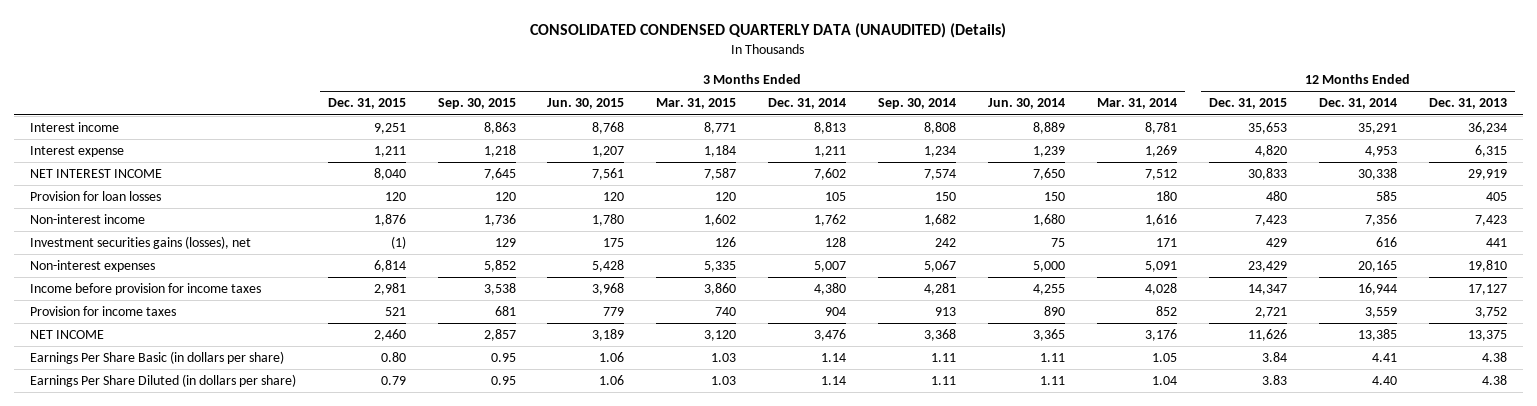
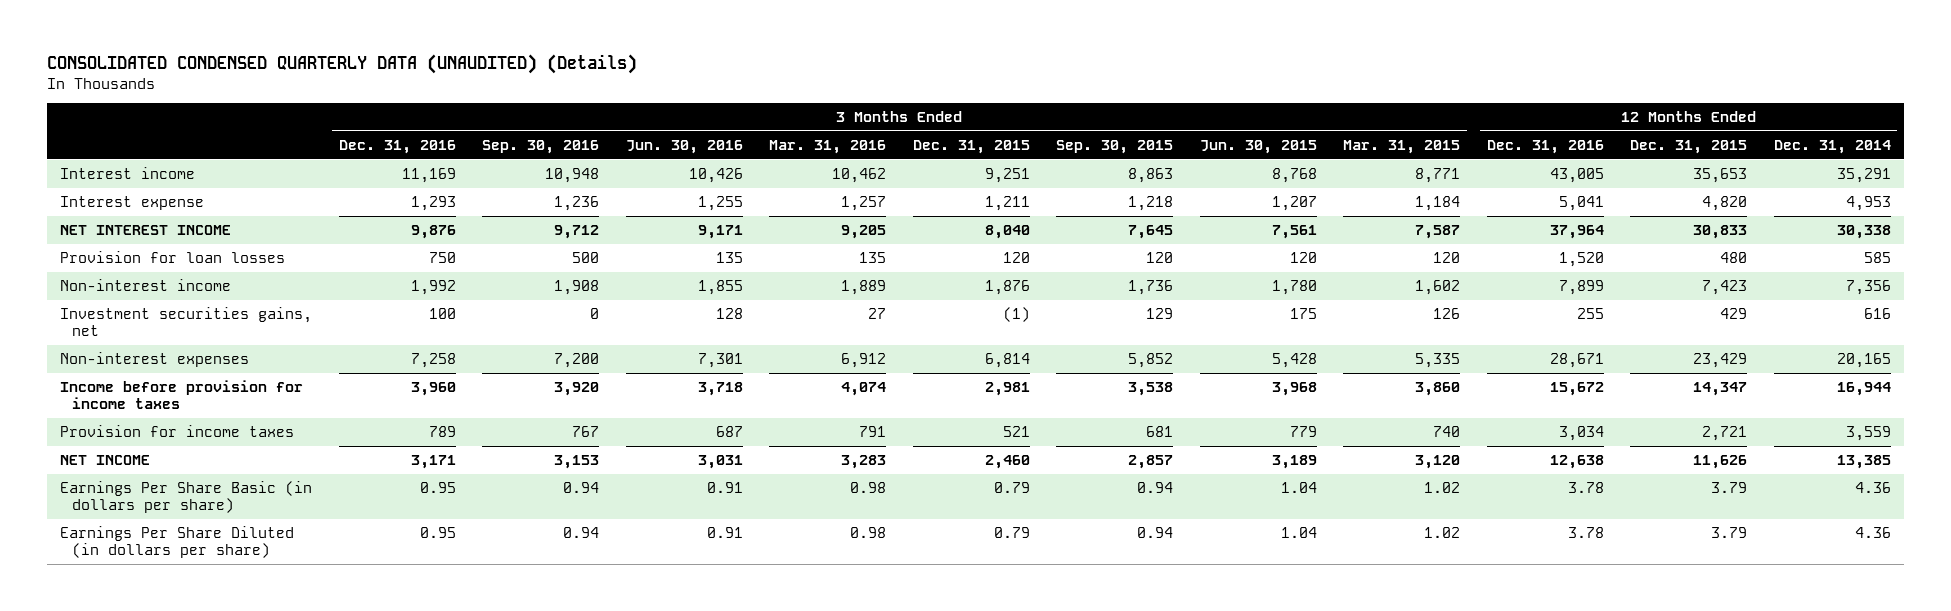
[768,98,847,110] Dec. 31, 2014 -> none
[878,98,957,110] Sep. 30, 2014 -> none
[988,98,1066,110] Jun. 30, 2014 -> none
[1097,98,1178,110] Mar. 31, 2014 -> none
[1428,98,1507,110] Dec. 31, 2013 -> none
none -> [338,139,456,154] Dec. 31, 2016
none -> [482,139,600,154] Sep. 30, 2016
none -> [625,139,743,154] Jun. 30, 2016
none -> [769,139,887,154] Mar. 31, 2016
none -> [1486,139,1604,154] Dec. 31, 2016
[29,236,251,250] Investment securities gains (losses), net -> [60,306,313,336] Investment securities gains, net
[380,352,406,363] 0.80 -> [993,481,1030,493] 0.79
[490,353,516,363] 0.95 -> [1137,481,1174,493] 0.94
[599,352,625,363] 1.06 -> [1280,481,1317,493] 1.04
[711,353,737,363] 1.03 -> [1424,481,1461,493] 1.02
[1262,352,1288,363] 3.84 -> [1711,481,1748,493] 3.79
[1372,353,1398,363] 4.41 -> [1854,481,1891,493] 4.36
[490,376,516,386] 0.95 -> [1137,526,1174,538] 0.94
[599,375,625,386] 1.06 -> [1280,526,1317,538] 1.04
[711,376,737,386] 1.03 -> [1424,526,1461,538] 1.02
[1262,375,1288,386] 3.83 -> [1711,526,1748,538] 3.79
[1372,376,1398,386] 4.40 -> [1854,526,1891,538] 4.36

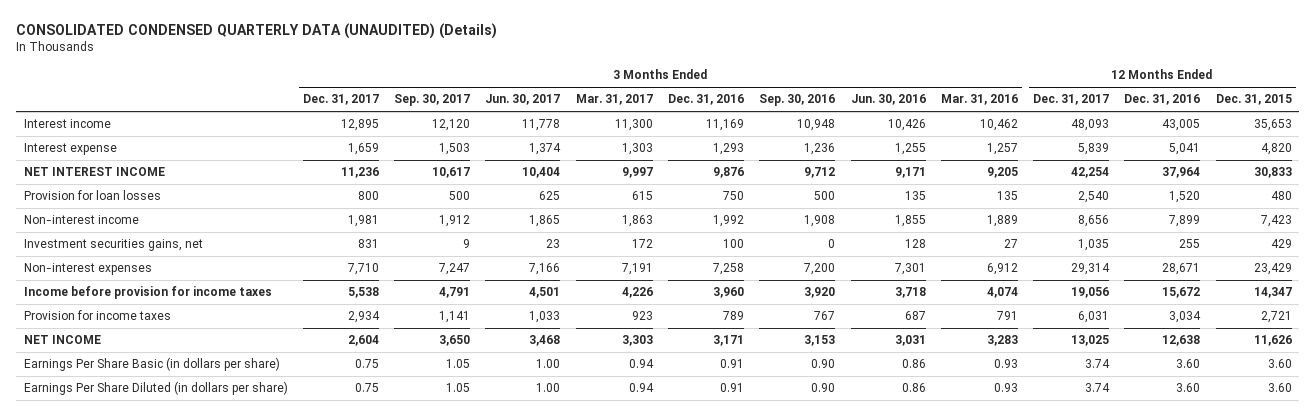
[912,139,1030,154] Dec. 31, 2015 -> none
[1056,139,1174,154] Sep. 30, 2015 -> none
[1199,139,1317,154] Jun. 30, 2015 -> none
[1343,139,1461,154] Mar. 31, 2015 -> none
[1773,139,1891,154] Dec. 31, 2014 -> none
none -> [302,94,379,106] Dec. 31, 2017
none -> [394,94,471,107] Sep. 30, 2017
none -> [485,94,561,106] Jun. 30, 2017
none -> [575,94,653,106] Mar. 31, 2017
none -> [1033,94,1110,106] Dec. 31, 2017
[419,481,456,493] 0.95 -> [720,359,745,369] 0.91
[563,481,600,493] 0.94 -> [811,359,836,369] 0.90
[706,481,743,493] 0.91 -> [901,359,926,369] 0.86
[850,481,887,493] 0.98 -> [993,359,1018,369] 0.93
[1567,481,1604,493] 3.78 -> [1176,359,1201,369] 3.60
[1711,481,1748,493] 3.79 -> [1267,359,1292,369] 3.60
[419,526,456,538] 0.95 -> [720,383,745,393] 0.91
[563,526,600,538] 0.94 -> [811,383,836,393] 0.90
[706,526,743,538] 0.91 -> [901,383,926,393] 0.86
[850,526,887,538] 0.98 -> [993,383,1018,393] 0.93
[1567,526,1604,538] 3.78 -> [1176,383,1201,393] 3.60
[1711,526,1748,538] 3.79 -> [1267,383,1292,393] 3.60

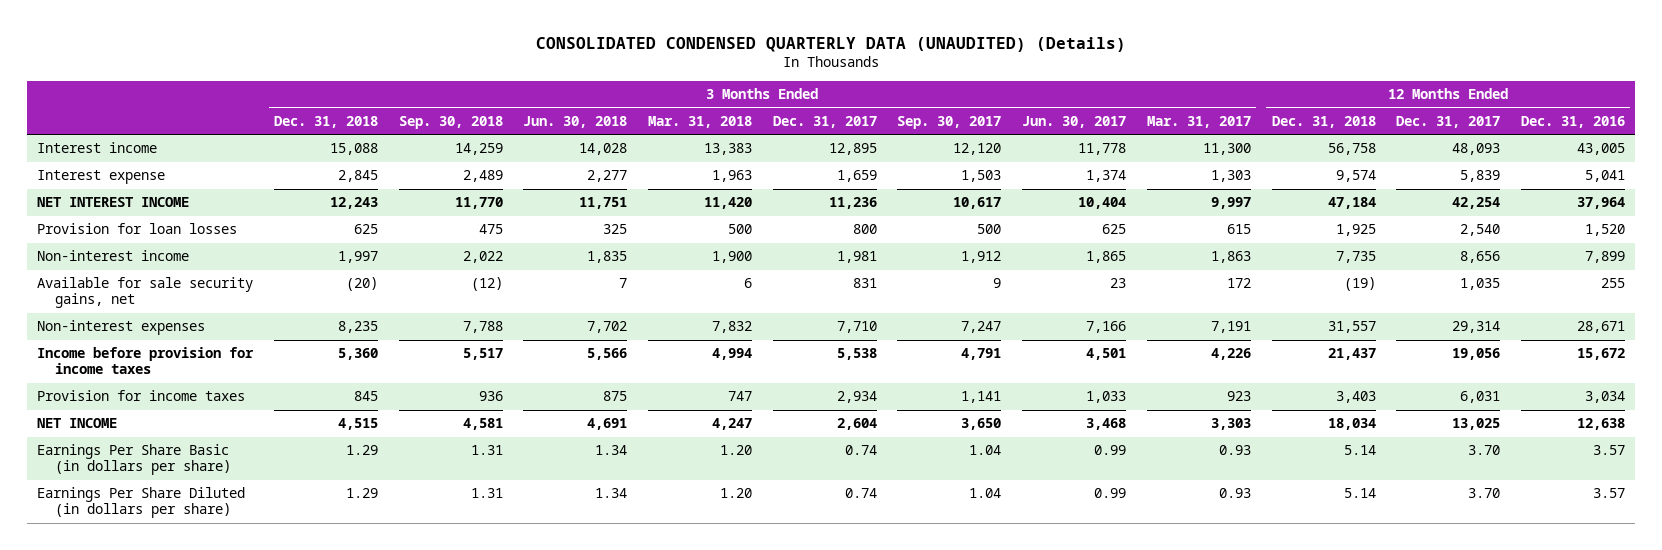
[668,94,745,106] Dec. 31, 2016 -> none
[759,94,836,107] Sep. 30, 2016 -> none
[850,94,926,106] Jun. 30, 2016 -> none
[940,94,1018,106] Mar. 31, 2016 -> none
[1215,94,1292,106] Dec. 31, 2015 -> none
none -> [274,116,379,129] Dec. 31, 2018
none -> [398,116,503,130] Sep. 30, 2018
none -> [523,116,628,129] Jun. 30, 2018
none -> [648,116,753,129] Mar. 31, 2018
none -> [1271,116,1376,129] Dec. 31, 2018
[23,239,203,252] Investment securities gains, net -> [37,277,254,309] Available for sale security gains, net
[354,359,379,369] 0.75 -> [844,445,877,456] 0.74
[446,359,471,369] 1.05 -> [969,445,1002,456] 1.04
[536,359,561,369] 1.00 -> [1094,445,1127,456] 0.99
[628,359,654,369] 0.94 -> [1218,445,1251,456] 0.93
[1085,359,1111,369] 3.74 -> [1468,445,1501,456] 3.70
[1176,359,1201,369] 3.60 -> [1592,445,1625,456] 3.57
[354,383,379,393] 0.75 -> [844,488,877,499] 0.74
[446,383,471,393] 1.05 -> [969,488,1002,499] 1.04
[536,383,561,393] 1.00 -> [1094,488,1127,499] 0.99
[628,383,654,393] 0.94 -> [1218,488,1251,499] 0.93
[1085,383,1111,393] 3.74 -> [1468,488,1501,499] 3.70
[1176,383,1201,393] 3.60 -> [1592,488,1625,499] 3.57

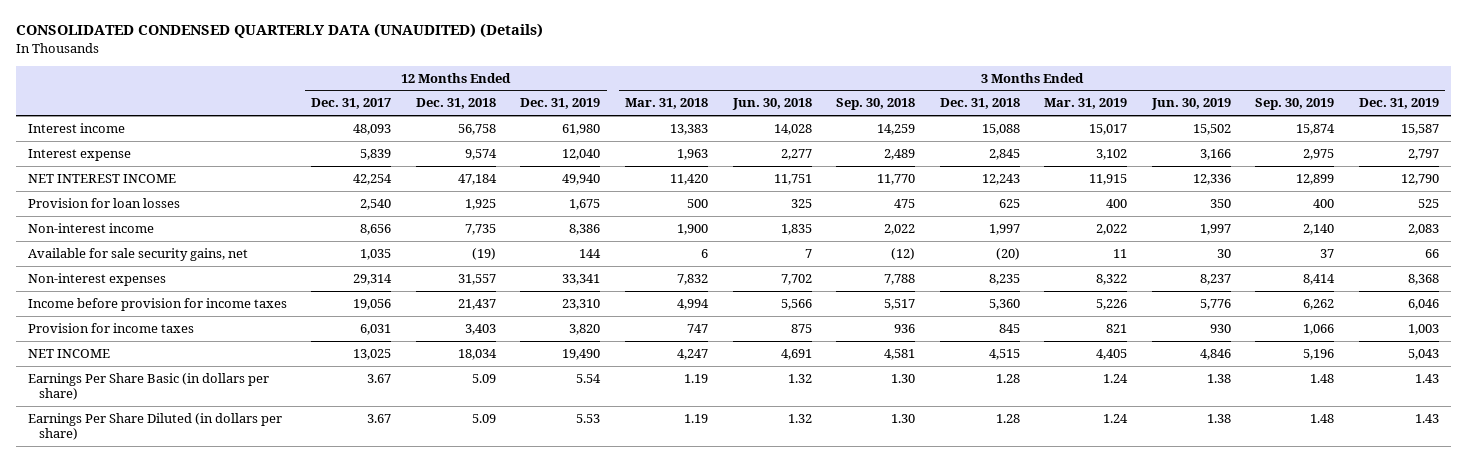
[772,116,877,129] Dec. 31, 2017 -> none
[897,116,1002,130] Sep. 30, 2017 -> none
[1022,116,1127,129] Jun. 30, 2017 -> none
[1146,116,1251,129] Mar. 31, 2017 -> none
[1520,116,1625,129] Dec. 31, 2016 -> none
none -> [520,98,601,110] Dec. 31, 2019
none -> [1044,98,1128,110] Mar. 31, 2019
none -> [1150,98,1231,111] Jun. 30, 2019
none -> [1255,98,1335,111] Sep. 30, 2019
none -> [1358,98,1439,110] Dec. 31, 2019
[346,445,379,456] 1.29 -> [995,373,1020,383] 1.28
[470,445,503,456] 1.31 -> [891,373,916,383] 1.30
[595,445,628,456] 1.34 -> [787,373,812,383] 1.32
[720,445,753,456] 1.20 -> [683,373,708,383] 1.19
[1343,445,1376,456] 5.14 -> [471,373,496,383] 5.09
[1468,445,1501,456] 3.70 -> [367,373,392,383] 3.67
[346,488,379,499] 1.29 -> [995,413,1020,423] 1.28
[470,488,503,499] 1.31 -> [891,413,916,423] 1.30
[595,488,628,499] 1.34 -> [787,413,812,423] 1.32
[720,488,753,499] 1.20 -> [683,413,708,423] 1.19
[1343,488,1376,499] 5.14 -> [471,413,496,423] 5.09
[1468,488,1501,499] 3.70 -> [367,413,392,423] 3.67

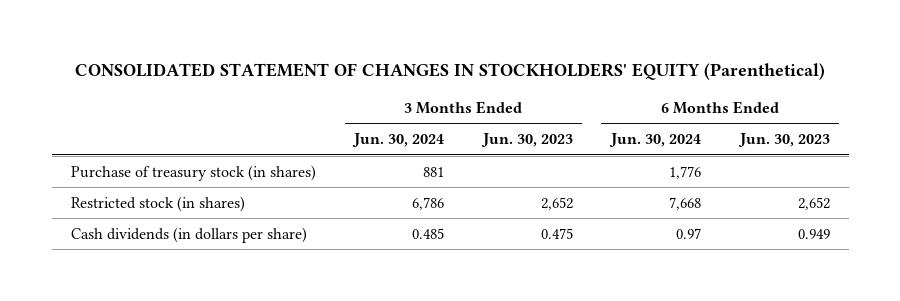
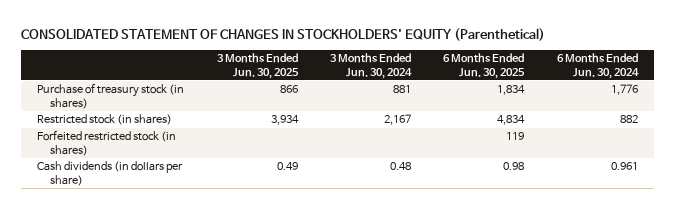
[480,133,573,148] Jun. 30, 2023 -> none
[737,133,830,148] Jun. 30, 2023 -> none
none -> [216,53,299,79] 3 Months Ended Jun. 30, 2025
none -> [443,53,526,79] 6 Months Ended Jun. 30, 2025
[412,196,445,210] 6,786 -> [384,114,412,126] 2,167
[669,196,702,210] 7,668 -> [619,115,638,124] 882
none -> [37,130,177,156] Forfeited restricted stock (in shares)
[412,227,445,239] 0.485 -> [390,162,412,171] 0.48
[676,227,702,239] 0.97 -> [610,162,638,171] 0.961

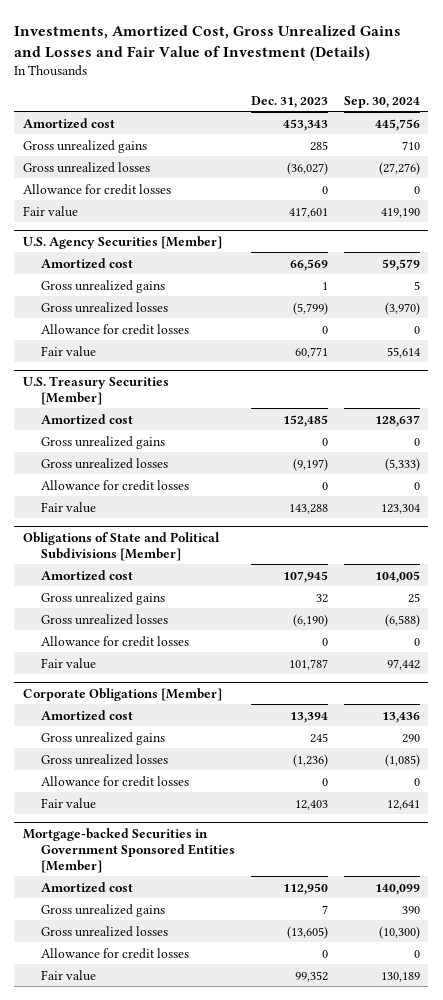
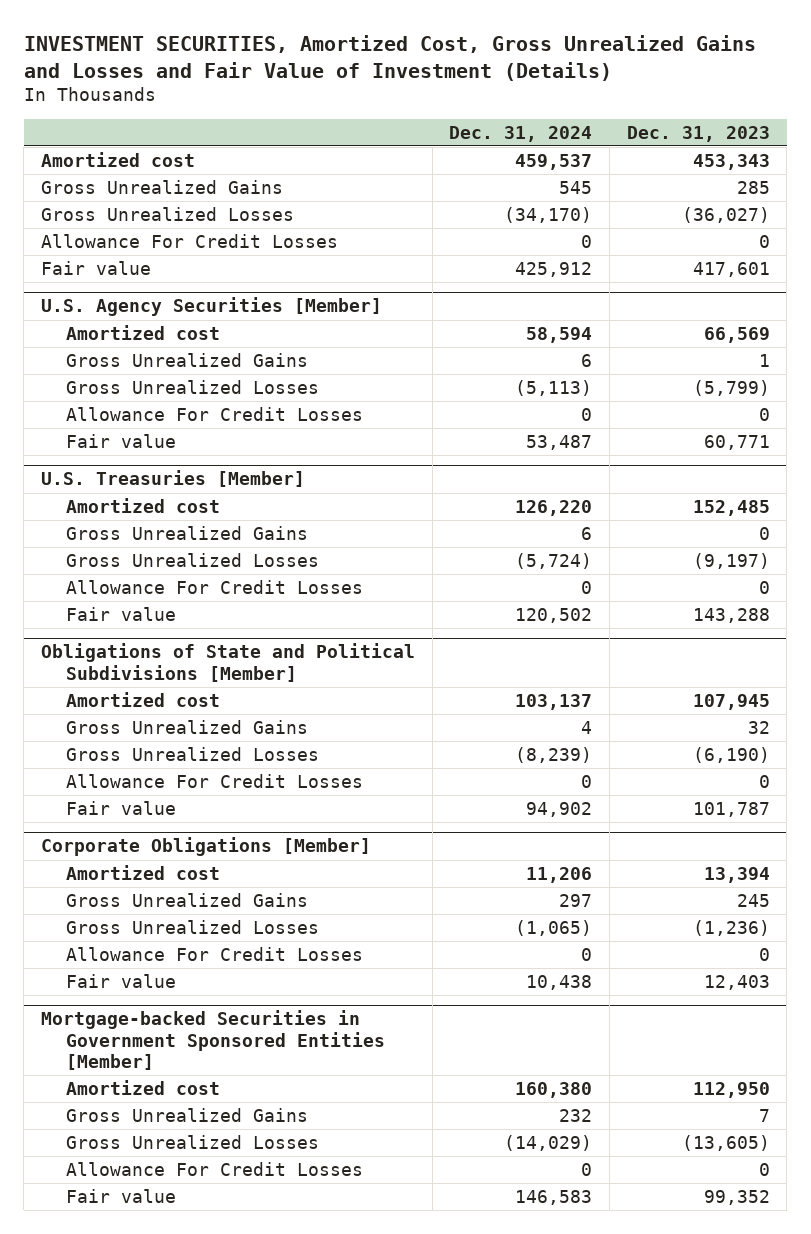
[14,24,402,61] Investments, Amortized Cost, Gross Unrealized Gains and Losses and Fair Value of Investment (Details) -> [23,34,756,81] INVESTMENT SECURITIES, Amortized Cost, Gross Unrealized Gains and Losses and Fair Value of Investment (Details)
[344,95,421,108] Sep. 30, 2024 -> none
none -> [449,125,593,142] Dec. 31, 2024
[22,139,147,153] Gross unrealized gains -> [41,179,284,194] Gross Unrealized Gains
[22,161,150,173] Gross unrealized losses -> [41,206,295,221] Gross Unrealized Losses
[22,183,171,195] Allowance for credit losses -> [41,233,339,248] Allowance For Credit Losses
[41,279,166,293] Gross unrealized gains -> [66,352,309,367] Gross Unrealized Gains
[41,301,169,313] Gross unrealized losses -> [66,379,320,394] Gross Unrealized Losses
[41,323,190,335] Allowance for credit losses -> [66,406,364,421] Allowance For Credit Losses
[22,375,169,405] U.S. Treasury Securities [Member] -> [41,470,306,488] U.S. Treasuries [Member]
[41,435,166,449] Gross unrealized gains -> [66,525,309,540] Gross Unrealized Gains
[41,457,169,469] Gross unrealized losses -> [66,552,320,567] Gross Unrealized Losses
[41,479,190,491] Allowance for credit losses -> [66,579,364,594] Allowance For Credit Losses
[41,591,166,605] Gross unrealized gains -> [66,719,309,734] Gross Unrealized Gains
[41,613,169,625] Gross unrealized losses -> [66,746,320,761] Gross Unrealized Losses
[41,635,190,647] Allowance for credit losses -> [66,773,364,788] Allowance For Credit Losses
[41,731,166,745] Gross unrealized gains -> [66,892,309,907] Gross Unrealized Gains
[41,753,169,765] Gross unrealized losses -> [66,919,320,934] Gross Unrealized Losses
[41,775,190,787] Allowance for credit losses -> [66,946,364,961] Allowance For Credit Losses
[41,903,166,917] Gross unrealized gains -> [66,1107,309,1122] Gross Unrealized Gains
[41,925,169,937] Gross unrealized losses -> [66,1134,320,1149] Gross Unrealized Losses
[41,947,190,959] Allowance for credit losses -> [66,1161,364,1176] Allowance For Credit Losses

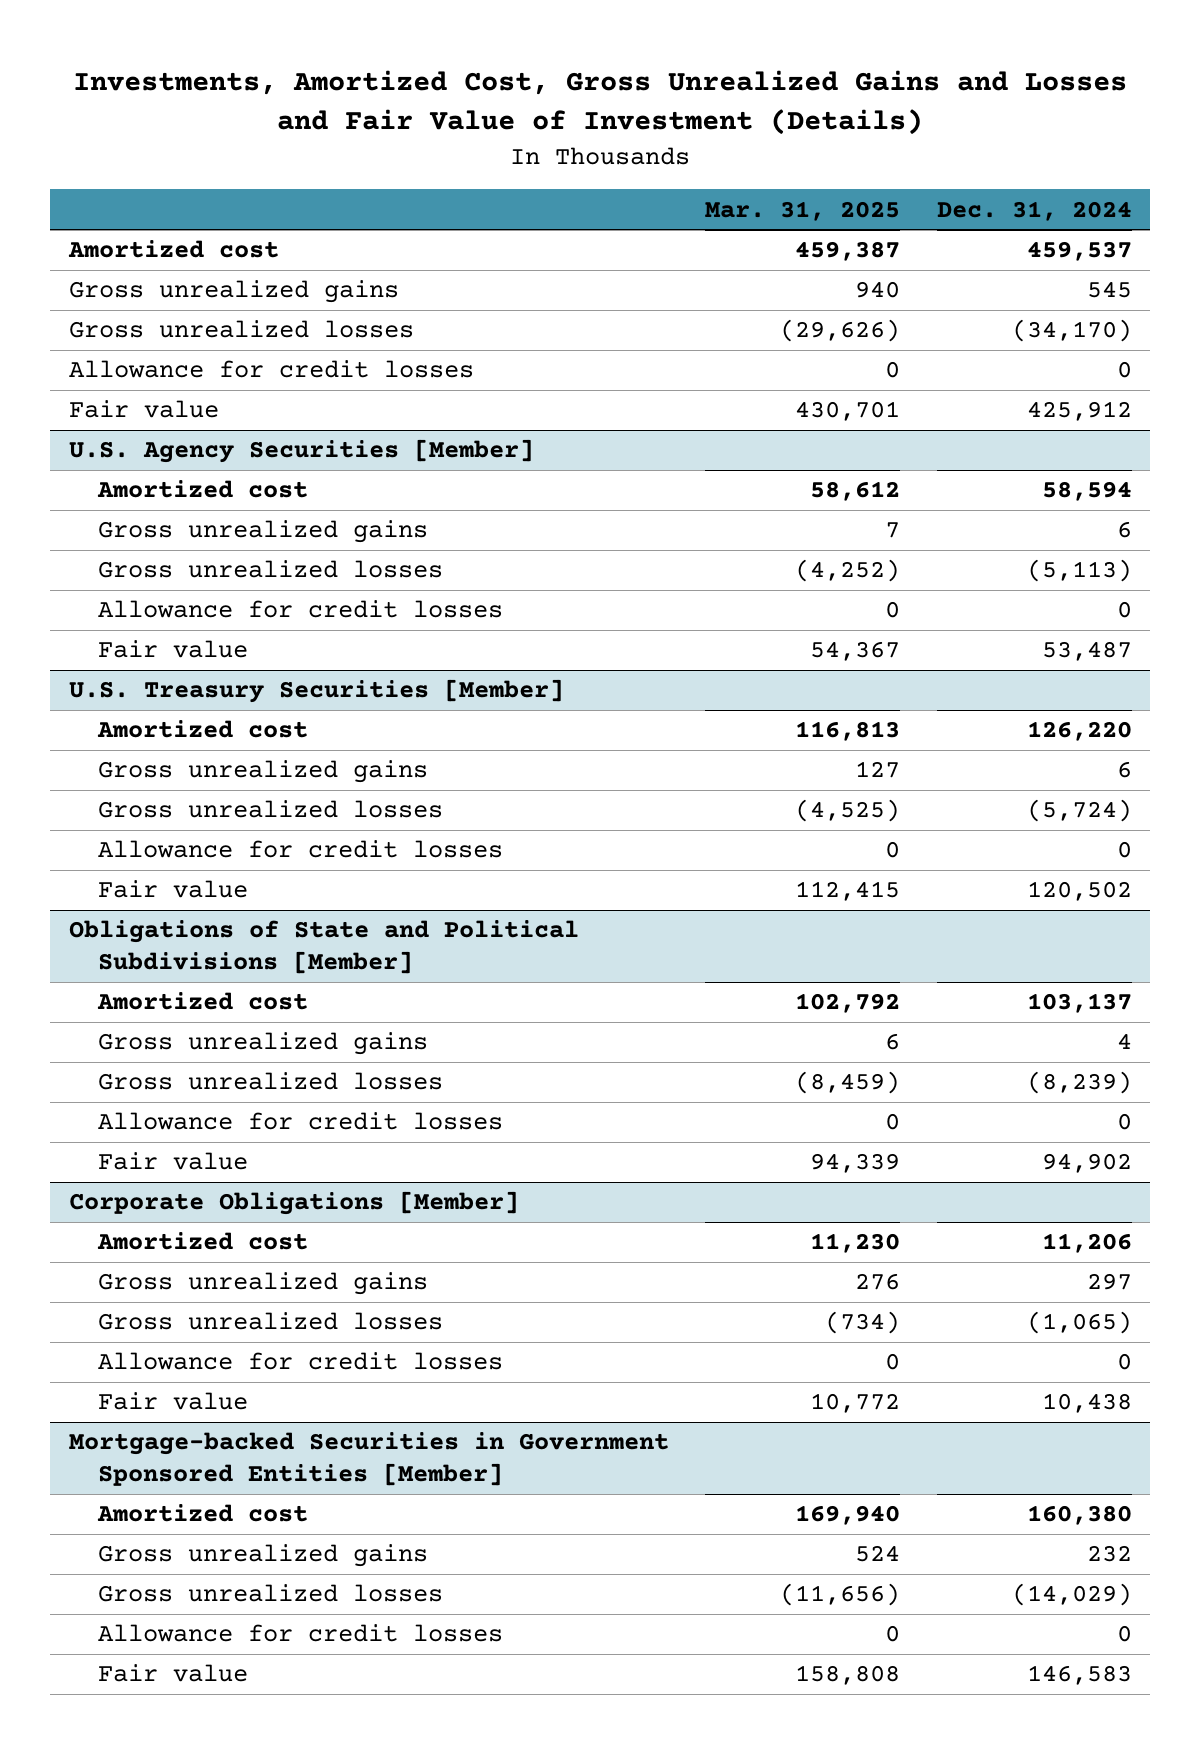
[23,34,756,81] INVESTMENT SECURITIES, Amortized Cost, Gross Unrealized Gains and Losses and Fair Value of Investment (Details) -> [73,69,1128,136] Investments, Amortized Cost, Gross Unrealized Gains and Losses and Fair Value of Investment (Details)
[626,125,770,142] Dec. 31, 2023 -> none
none -> [705,200,901,221] Mar. 31, 2025
[41,179,284,194] Gross Unrealized Gains -> [68,280,399,304] Gross unrealized gains
[41,206,295,221] Gross Unrealized Losses -> [68,320,414,339] Gross unrealized losses
[41,233,339,248] Allowance For Credit Losses -> [68,360,474,379] Allowance for credit losses
[66,352,309,367] Gross Unrealized Gains -> [98,520,429,544] Gross unrealized gains
[66,379,320,394] Gross Unrealized Losses -> [98,560,444,579] Gross unrealized losses
[66,406,364,421] Allowance For Credit Losses -> [98,600,504,619] Allowance for credit losses
[41,470,306,488] U.S. Treasuries [Member] -> [68,679,564,704] U.S. Treasury Securities [Member]
[66,525,309,540] Gross Unrealized Gains -> [98,760,429,784] Gross unrealized gains
[66,552,320,567] Gross Unrealized Losses -> [98,800,444,819] Gross unrealized losses
[66,579,364,594] Allowance For Credit Losses -> [98,840,504,859] Allowance for credit losses
[66,719,309,734] Gross Unrealized Gains -> [98,1032,429,1056] Gross unrealized gains
[66,746,320,761] Gross Unrealized Losses -> [98,1072,444,1091] Gross unrealized losses
[66,773,364,788] Allowance For Credit Losses -> [98,1112,504,1131] Allowance for credit losses
[66,892,309,907] Gross Unrealized Gains -> [98,1272,429,1296] Gross unrealized gains
[66,919,320,934] Gross Unrealized Losses -> [98,1312,444,1331] Gross unrealized losses
[66,946,364,961] Allowance For Credit Losses -> [98,1352,504,1371] Allowance for credit losses
[66,1107,309,1122] Gross Unrealized Gains -> [98,1544,429,1568] Gross unrealized gains
[66,1134,320,1149] Gross Unrealized Losses -> [98,1584,444,1603] Gross unrealized losses
[66,1161,364,1176] Allowance For Credit Losses -> [98,1624,504,1643] Allowance for credit losses

